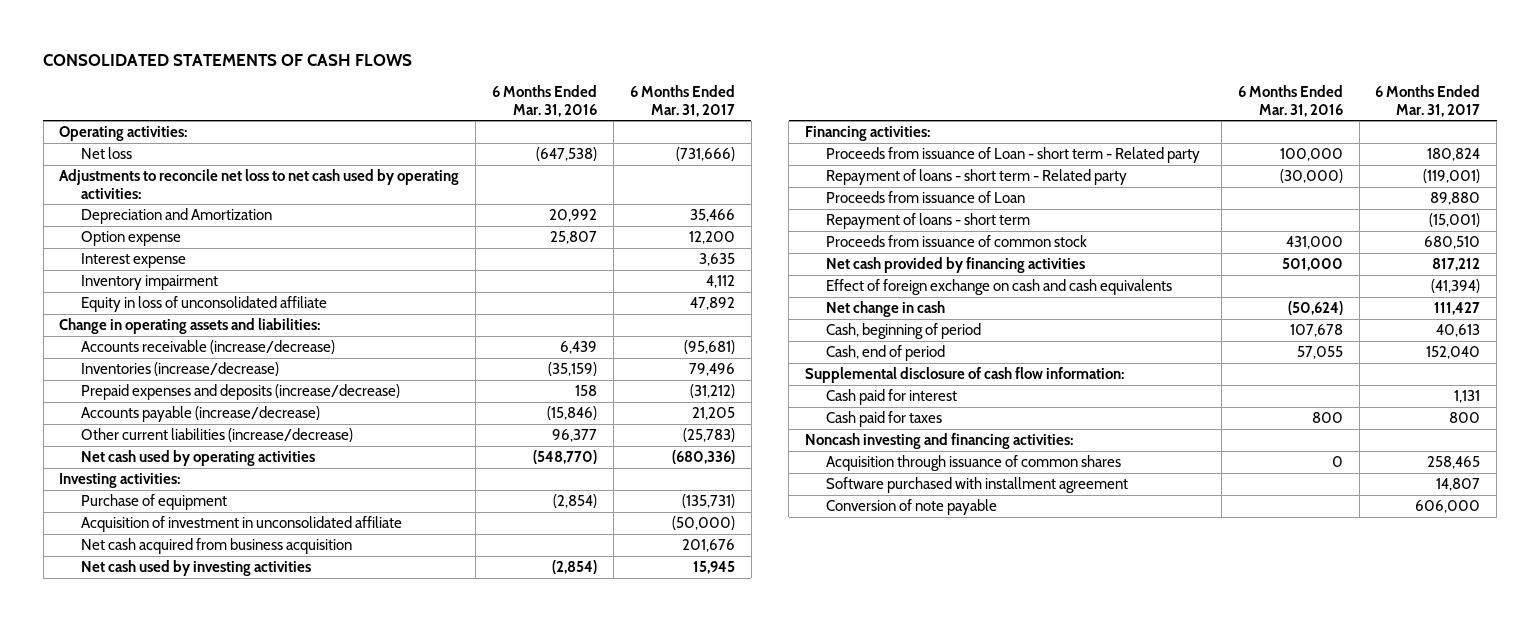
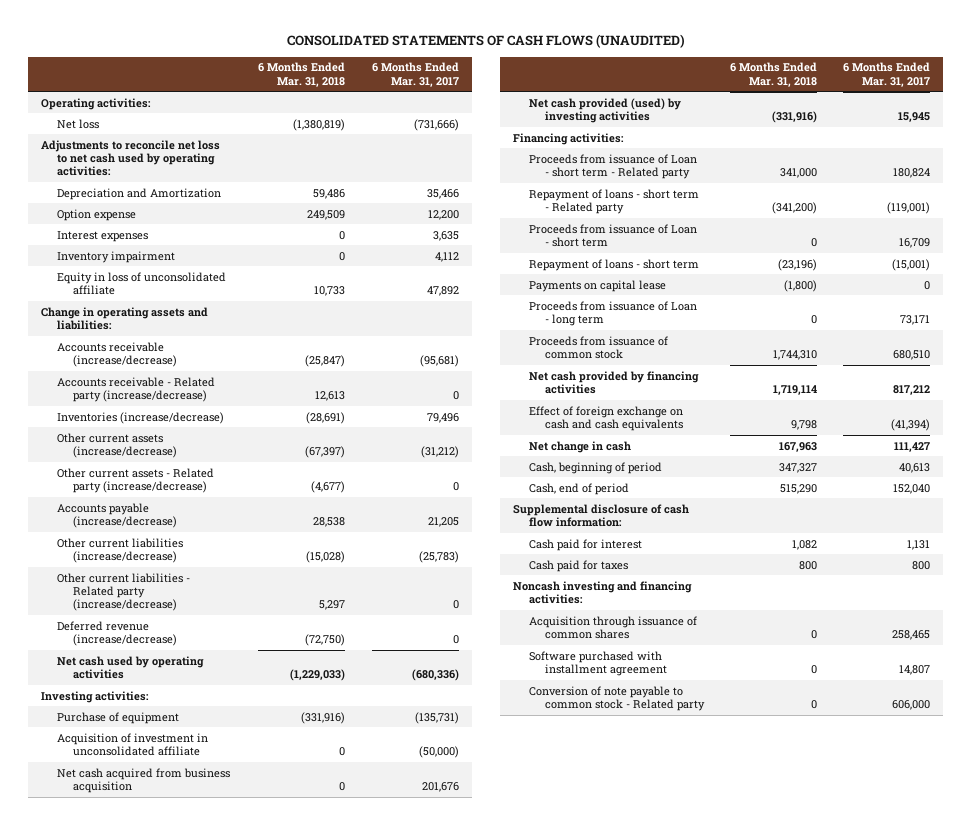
[43,54,413,67] CONSOLIDATED STATEMENTS OF CASH FLOWS -> [286,34,685,49] CONSOLIDATED STATEMENTS OF CASH FLOWS (UNAUDITED)
[492,85,598,117] 6 Months Ended Mar. 31, 2016 -> none
none -> [258,62,346,87] 6 Months Ended Mar. 31, 2018
[81,253,187,269] Interest expense -> [57,230,149,242] Interest expenses
none -> [57,376,216,402] Accounts receivable - Related party (increase/decrease)
[81,384,401,401] Prepaid expenses and deposits (increase/decrease) -> [57,432,178,458] Other current assets (increase/decrease)
none -> [57,467,215,493] Other current assets - Related party (increase/decrease)
none -> [57,572,191,612] Other current liabilities - Related party (increase/decrease)
none -> [57,620,178,646] Deferred revenue (increase/decrease)
[81,560,312,577] Net cash used by investing activities -> [528,97,681,123] Net cash provided (used) by investing activities
[826,191,1026,204] Proceeds from issuance of Loan -> [528,223,697,247] Proceeds from issuance of Loan - short term
[1430,192,1481,206] 89,880 -> [898,237,930,248] 16,709
none -> [528,279,666,292] Payments on capital lease
none -> [528,300,697,326] Proceeds from issuance of Loan - long term
[826,499,998,516] Conversion of note payable -> none
none -> [528,685,705,711] Conversion of note payable to common stock - Related party

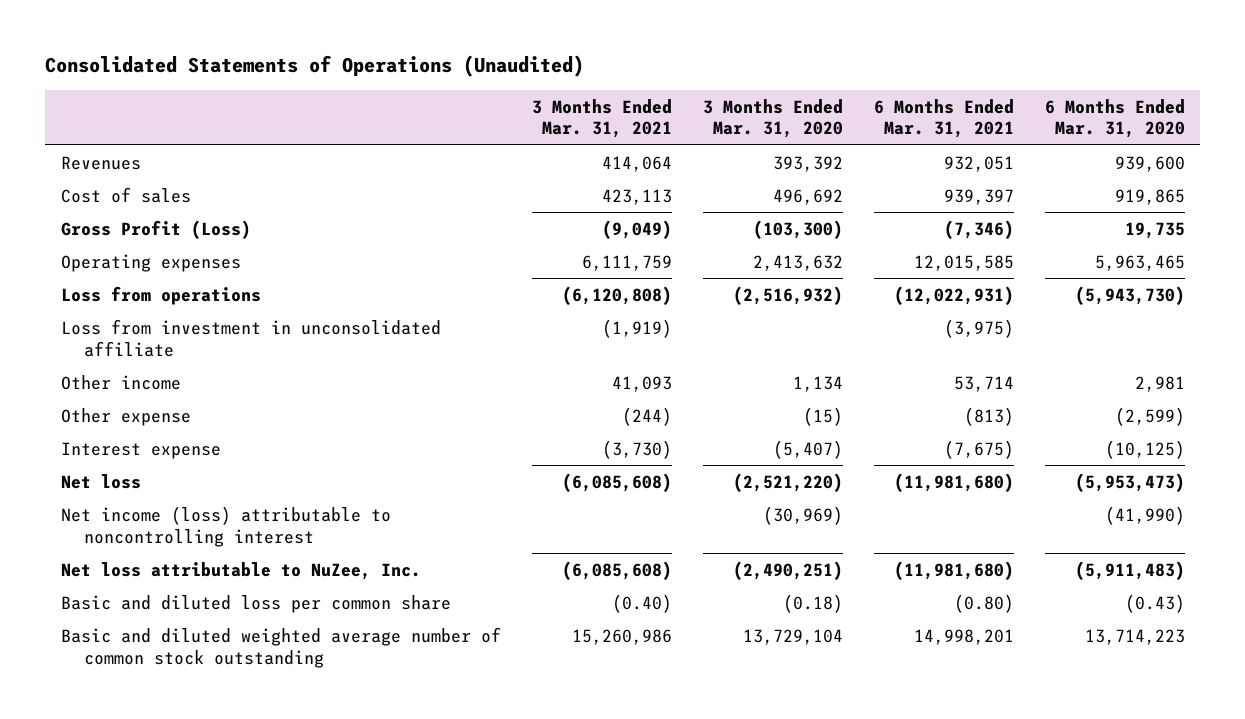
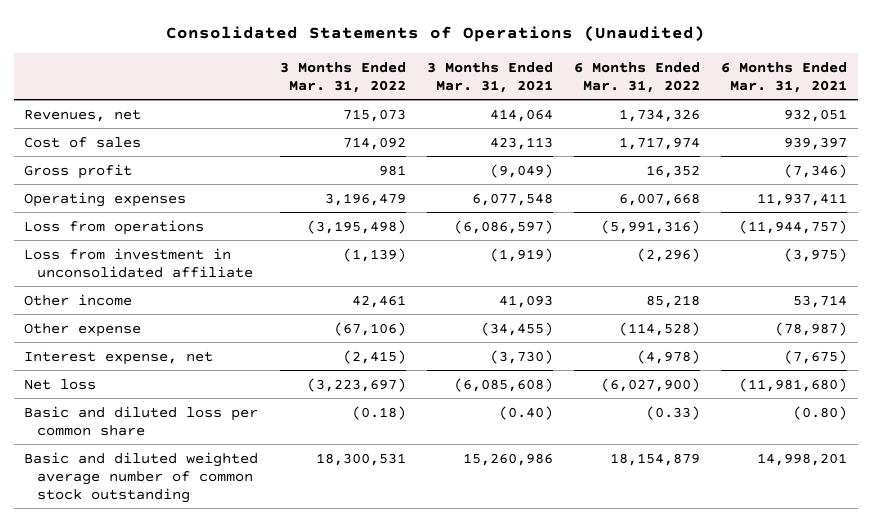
[702,98,843,139] 3 Months Ended Mar. 31, 2020 -> none
[1044,98,1185,139] 6 Months Ended Mar. 31, 2020 -> none
none -> [279,61,406,93] 3 Months Ended Mar. 31, 2022
none -> [574,61,701,93] 6 Months Ended Mar. 31, 2022
[60,155,141,170] Revenues -> [24,108,142,122] Revenues, net
[60,219,251,239] Gross Profit (Loss) -> [24,163,133,179] Gross profit
[581,254,672,271] 6,111,759 -> [471,192,553,206] 6,077,548
[913,254,1014,271] 12,015,585 -> [757,192,848,206] 11,937,411
[561,285,672,305] (6,120,808) -> [453,219,553,234] (6,086,597)
[893,285,1014,305] (12,022,931) -> [739,219,848,234] (11,944,757)
[621,406,672,426] (244) -> [480,321,553,336] (34,455)
[963,406,1014,426] (813) -> [775,321,848,336] (78,987)
[60,441,221,459] Interest expense -> [24,350,214,365] Interest expense, net
[60,505,391,547] Net income (loss) attributable to noncontrolling interest -> none
[60,561,421,580] Net loss attributable to NuZee, Inc. -> none

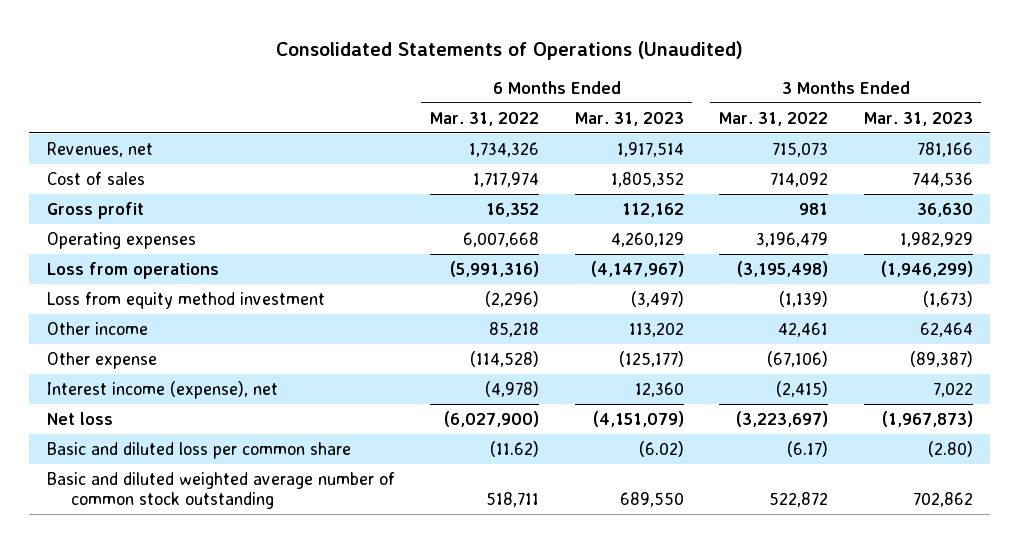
[426,61,553,93] 3 Months Ended Mar. 31, 2021 -> none
[721,61,848,93] 6 Months Ended Mar. 31, 2021 -> none
none -> [574,111,684,126] Mar. 31, 2023
none -> [863,111,973,126] Mar. 31, 2023
[24,247,253,278] Loss from investment in unconsolidated affiliate -> [46,291,325,309] Loss from equity method investment
[24,350,214,365] Interest expense, net -> [46,380,278,399] Interest income (expense), net
[351,405,406,420] (0.18) -> [787,440,829,457] (6.17)
[646,405,701,420] (0.33) -> [490,440,540,457] (11.62)
[315,452,406,466] 18,300,531 -> [769,492,829,508] 522,872
[610,452,701,466] 18,154,879 -> [486,492,540,508] 518,711

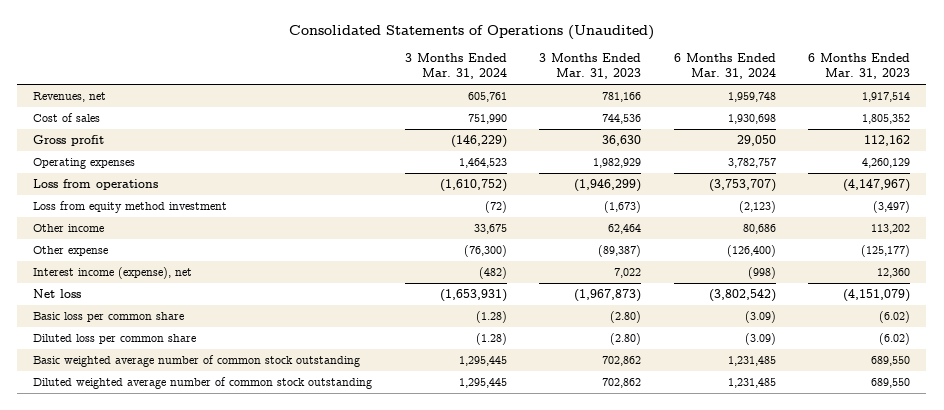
[430,111,540,126] Mar. 31, 2022 -> none
[719,111,829,126] Mar. 31, 2022 -> none
none -> [404,53,507,80] 3 Months Ended Mar. 31, 2024
none -> [673,53,776,80] 6 Months Ended Mar. 31, 2024
[46,441,351,459] Basic and diluted loss per common share -> [33,312,185,323] Basic loss per common share
none -> [33,334,197,345] Diluted loss per common share
[46,471,395,510] Basic and diluted weighted average number of common stock outstanding -> [33,355,361,368] Basic weighted average number of common stock outstanding
none -> [33,377,373,390] Diluted weighted average number of common stock outstanding

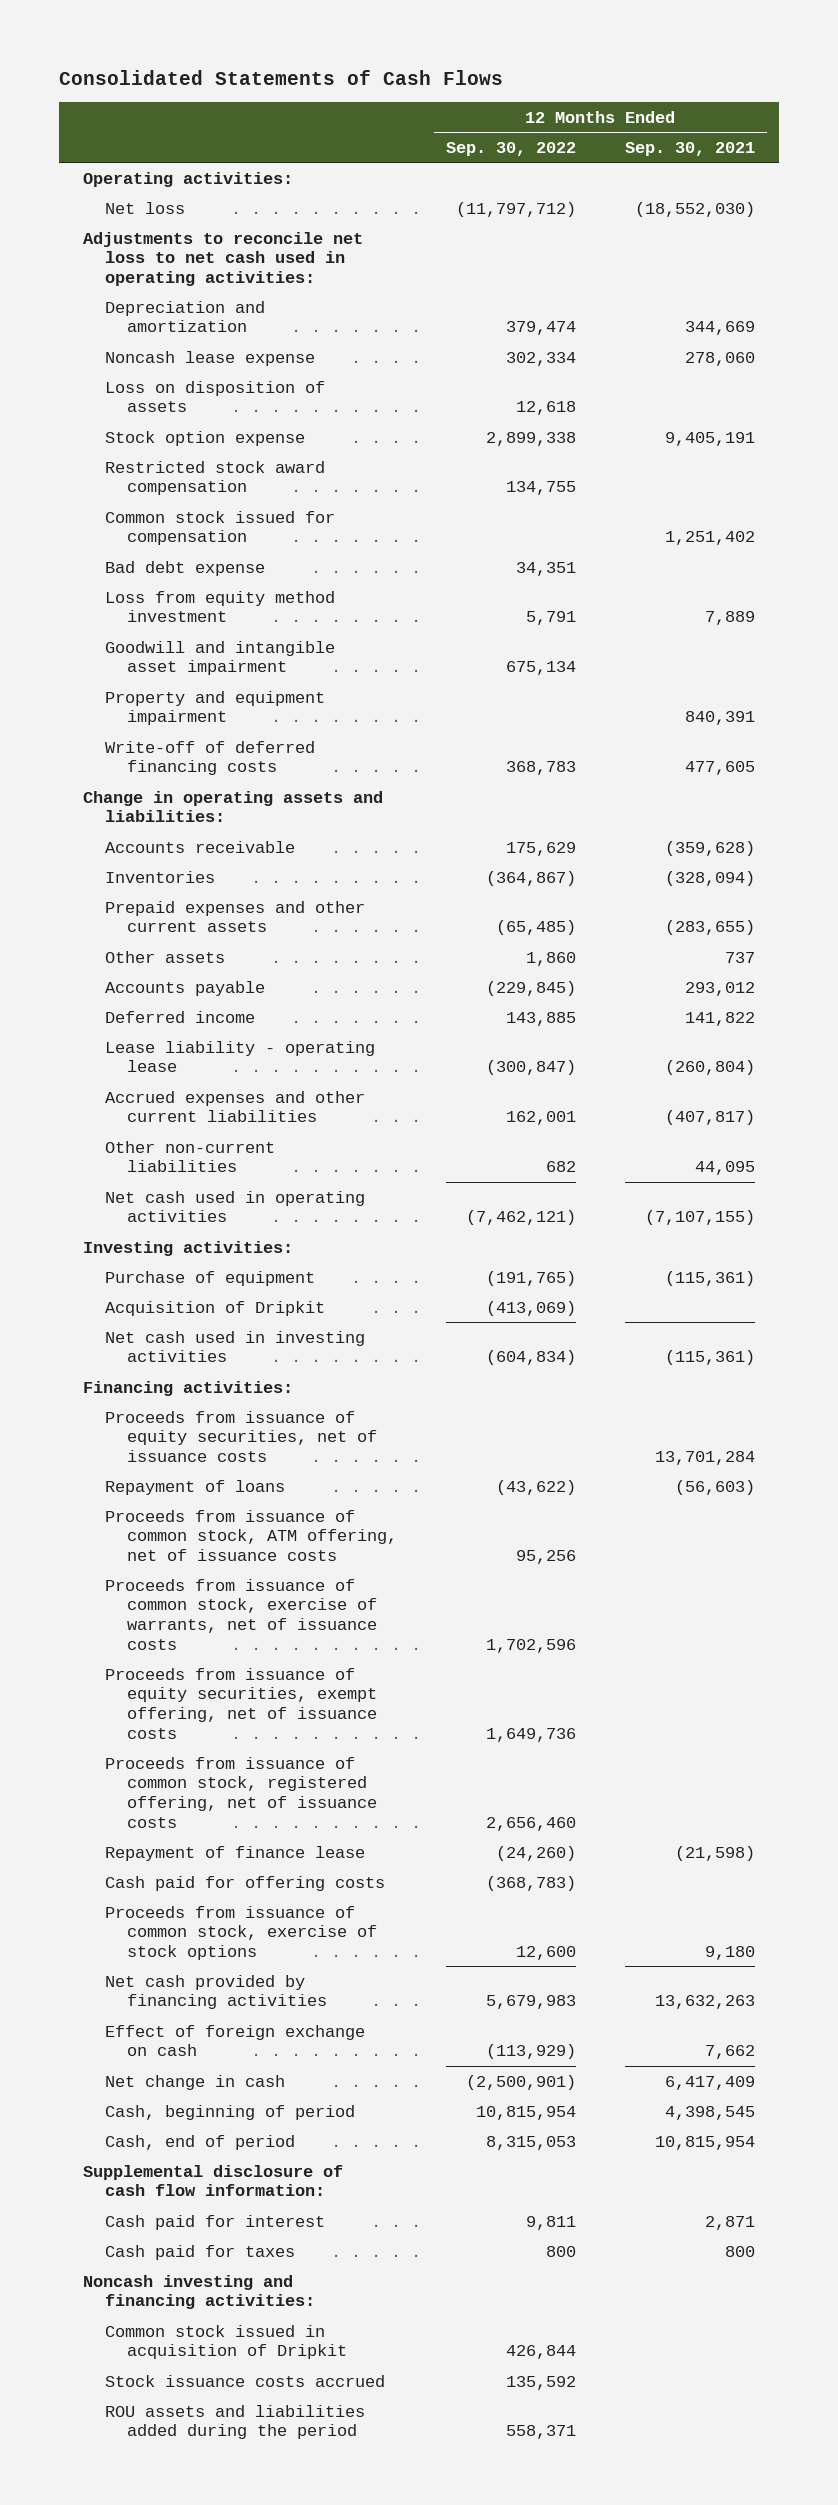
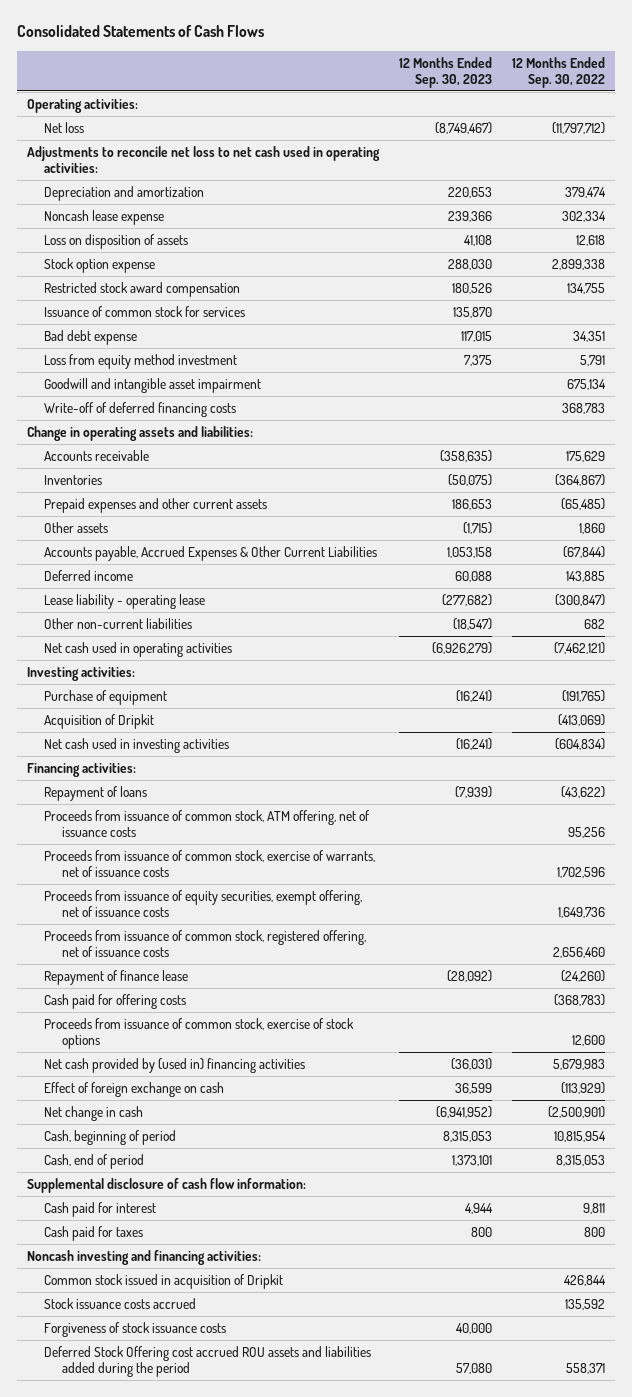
[624,142,755,157] Sep. 30, 2021 -> none
none -> [398,56,492,88] 12 Months Ended Sep. 30, 2023
[105,510,336,546] Common stock issued for compensation -> none
none -> [44,305,246,317] Issuance of common stock for services
[105,690,326,726] Property and equipment impairment -> none
[105,980,266,996] Accounts payable -> none
none -> [44,545,378,561] Accounts payable, Accrued Expenses & Other Current Liabilities
[105,1090,366,1123] Accrued expenses and other current liabilities -> none
[105,1410,378,1462] Proceeds from issuance of equity securities, net of issuance costs -> none
[105,1974,328,2010] Net cash provided by financing activities -> [44,1057,306,1073] Net cash provided by (used in) financing activities
none -> [44,1321,227,1337] Forgiveness of stock issuance costs
[105,2404,366,2440] ROU assets and liabilities added during the period -> [44,1345,372,1377] Deferred Stock Offering cost accrued ROU assets and liabilities added during the period

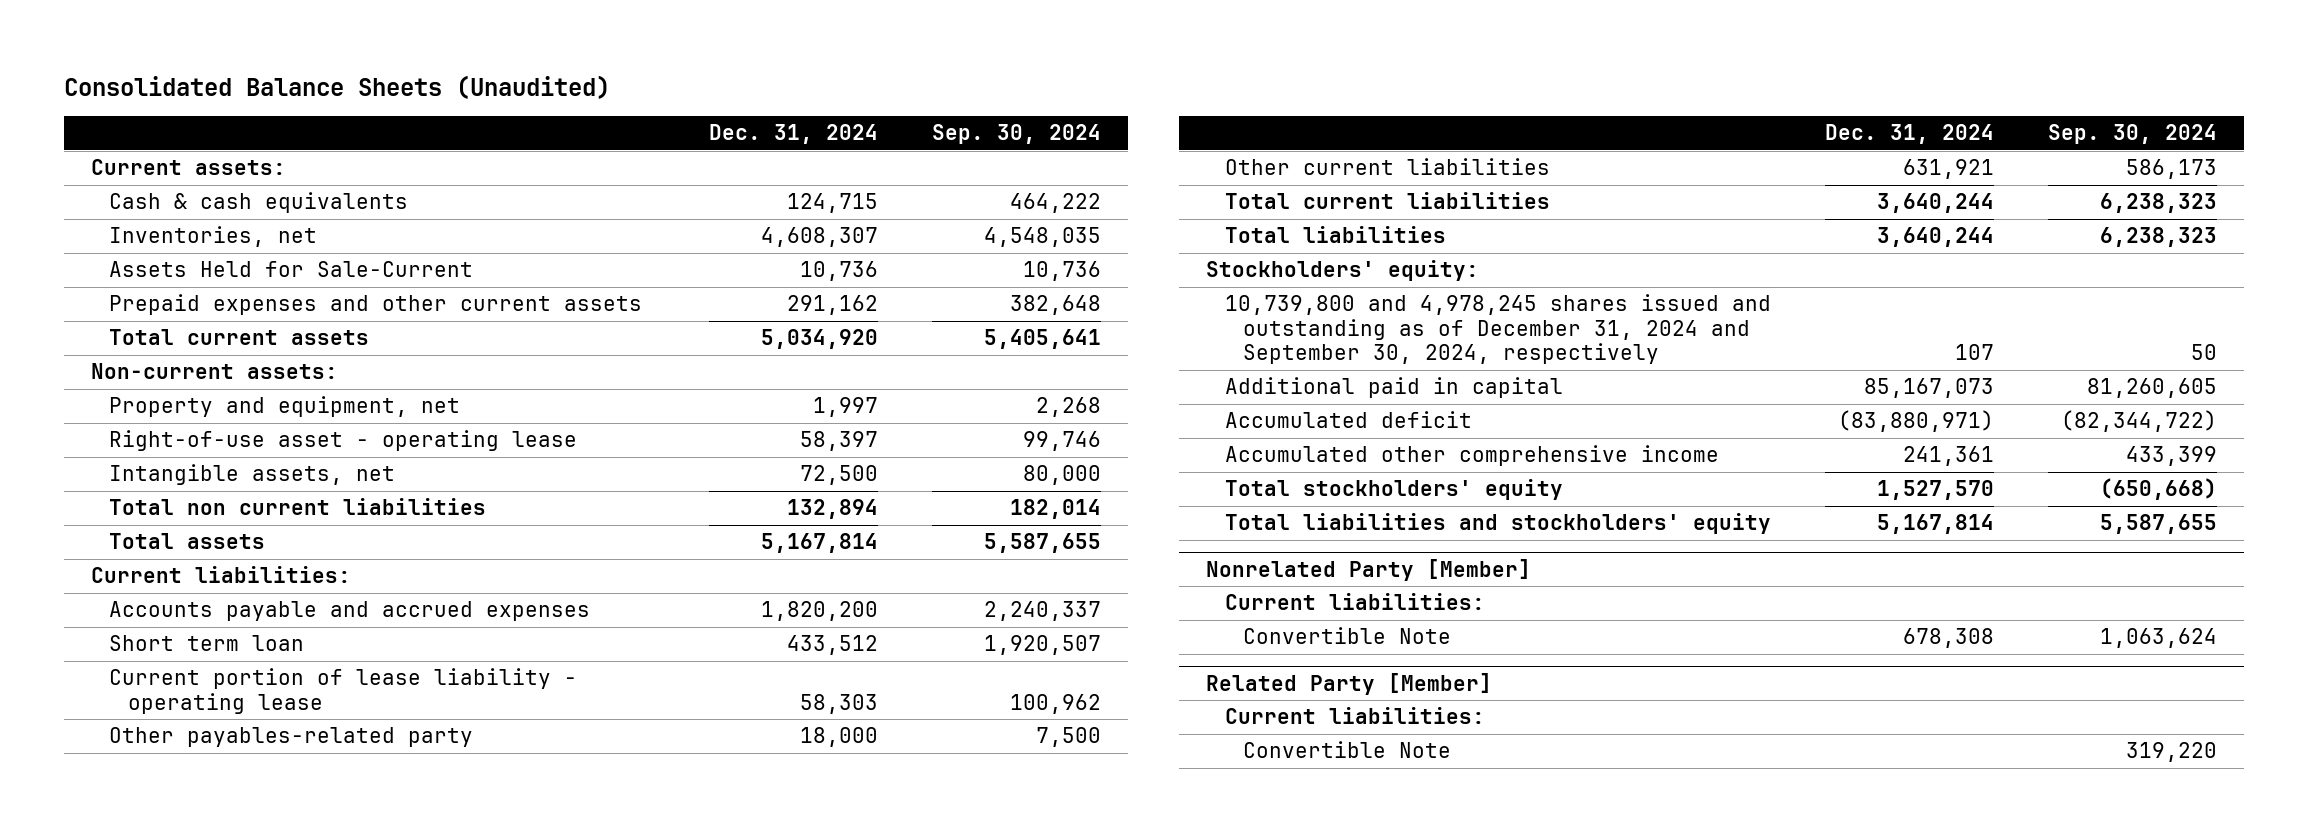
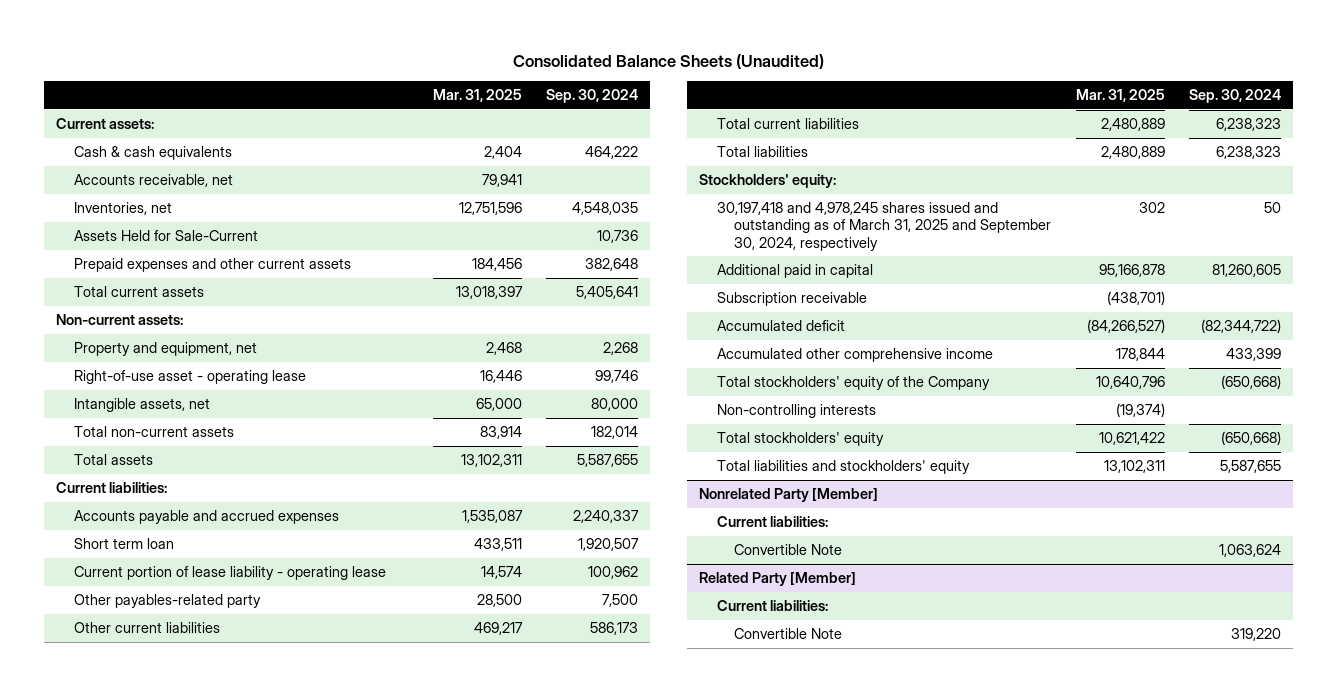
[709,124,879,145] Dec. 31, 2024 -> none
none -> [433,89,523,103] Mar. 31, 2025
none -> [74,174,234,188] Accounts receivable, net
[109,498,487,516] Total non current liabilities -> [74,426,235,438] Total non-current assets
[1224,294,1771,364] 10,739,800 and 4,978,245 shares issued and outstanding as of December 31, 2024 and September 30, 2024, respectively -> [716,202,1052,251] 30,197,418 and 4,978,245 shares issued and outstanding as of March 31, 2025 and September 30, 2024, respectively
none -> [716,292,867,307] Subscription receivable
none -> [716,376,990,391] Total stockholders' equity of the Company
none -> [716,404,876,419] Non-controlling interests

